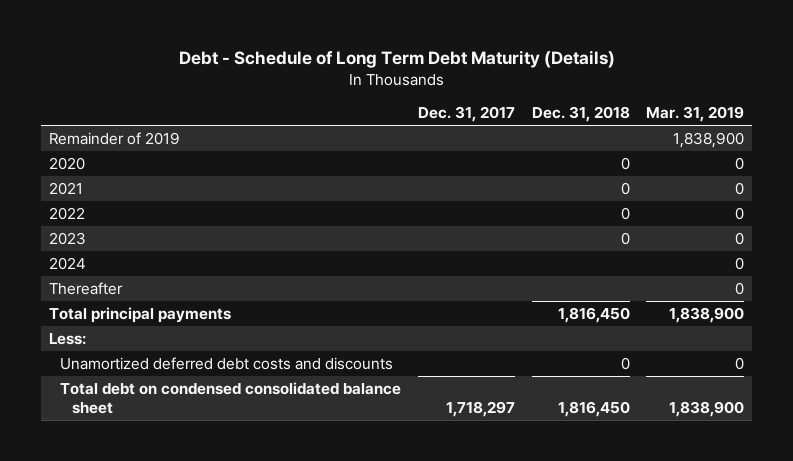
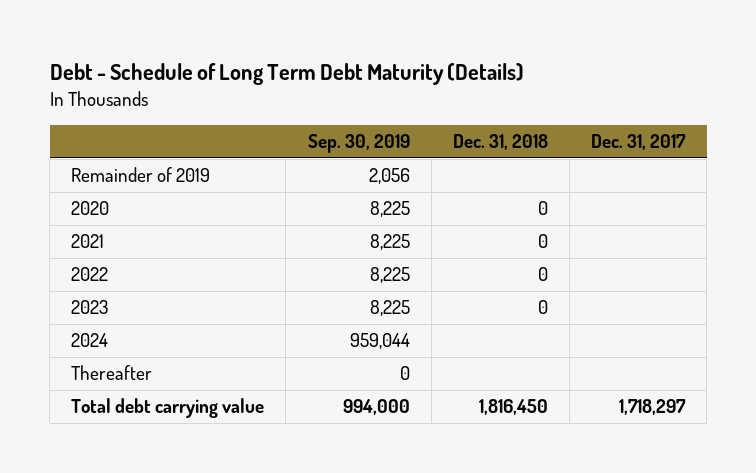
[646,106,745,123] Mar. 31, 2019 -> none
none -> [307,134,410,154] Sep. 30, 2019
[48,306,231,323] Total principal payments -> none
[48,332,86,345] Less: -> none
[60,356,394,370] Unamortized deferred debt costs and discounts -> none
[60,381,402,415] Total debt on condensed consolidated balance sheet -> [71,398,265,419] Total debt carrying value

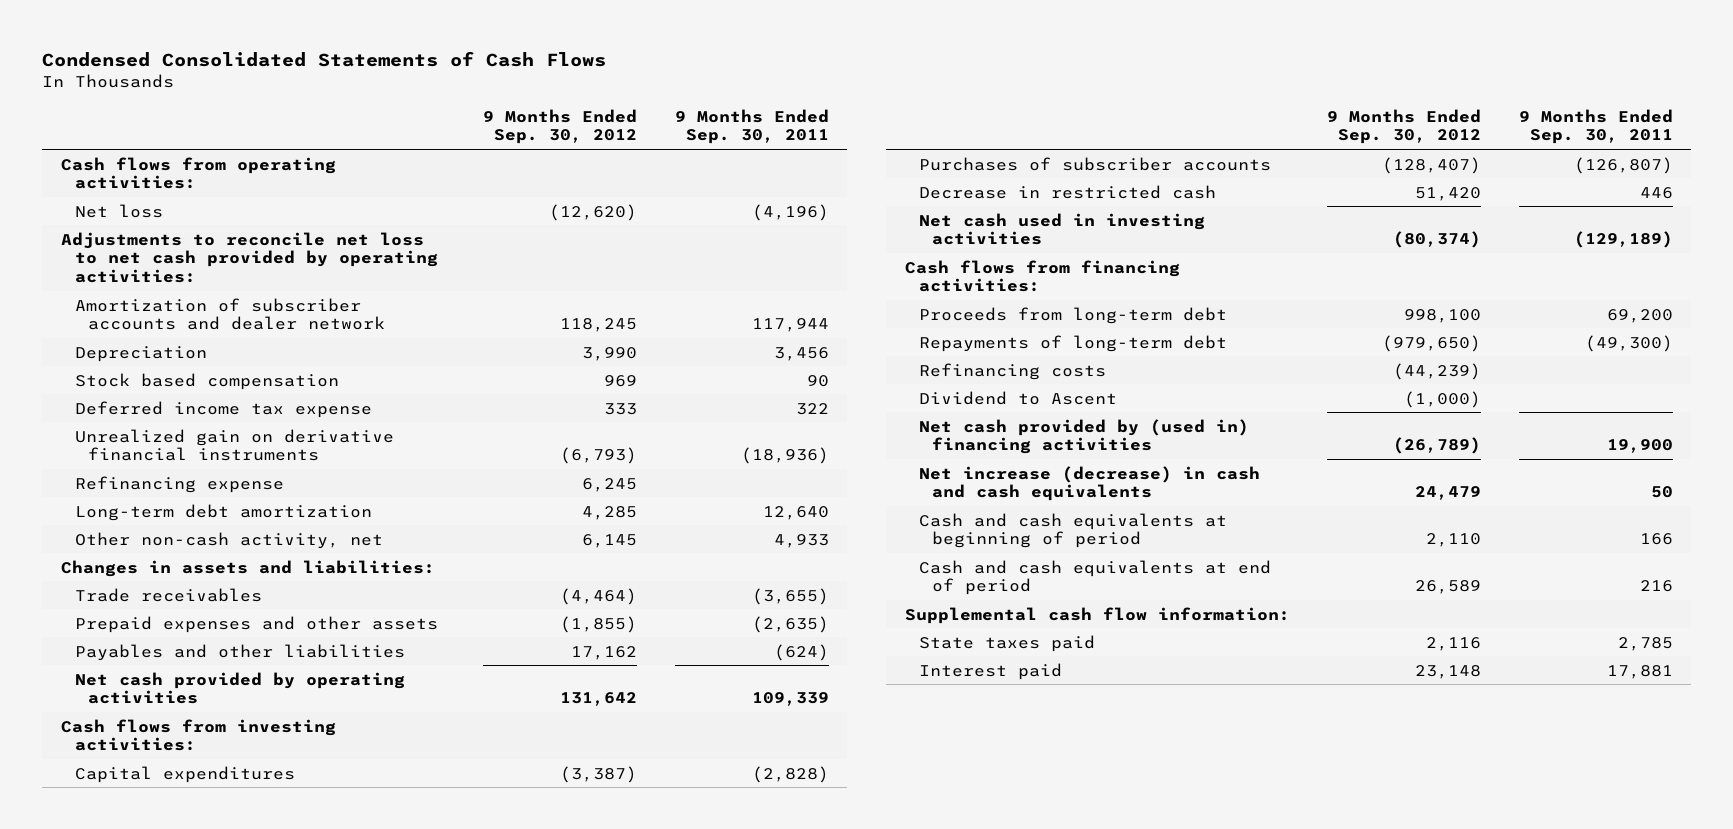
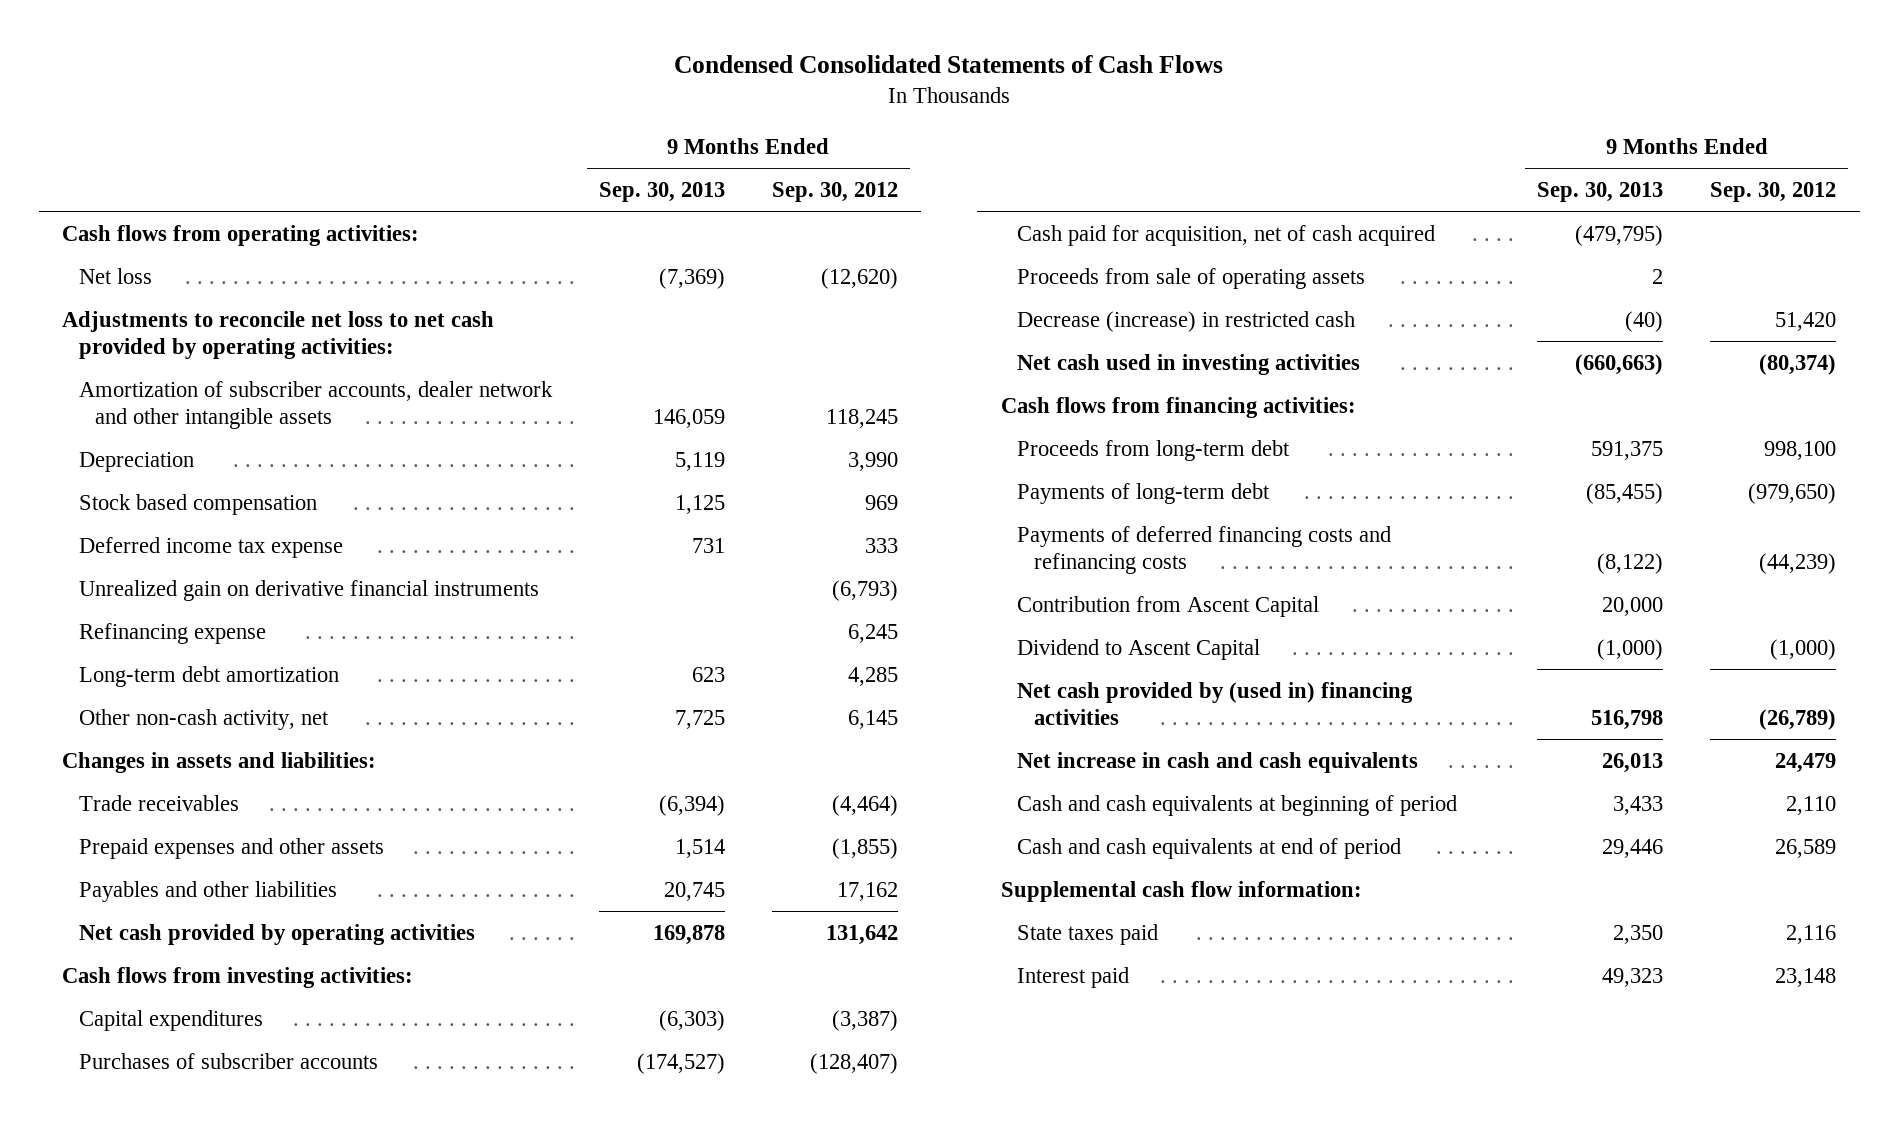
[674,108,829,145] 9 Months Ended Sep. 30, 2011 -> none
none -> [598,182,725,203] Sep. 30, 2013
[74,297,386,331] Amortization of subscriber accounts and dealer network -> [78,380,553,430] Amortization of subscriber accounts, dealer network and other intangible assets
none -> [1017,224,1436,246] Cash paid for acquisition, net of cash acquired
none -> [1017,267,1366,289] Proceeds from sale of operating assets
[918,184,1216,199] Decrease in restricted cash -> [1017,310,1356,332] Decrease (increase) in restricted cash
[918,334,1227,352] Repayments of long-term debt -> [1017,482,1271,504] Payments of long-term debt
[918,362,1106,380] Refinancing costs -> [1017,525,1392,575] Payments of deferred financing costs and refinancing costs
none -> [1017,595,1320,617] Contribution from Ascent Capital
[918,390,1117,405] Dividend to Ascent -> [1017,638,1261,660] Dividend to Ascent Capital
[918,465,1260,502] Net increase (decrease) in cash and cash equivalents -> [1017,751,1419,773] Net increase in cash and cash equivalents

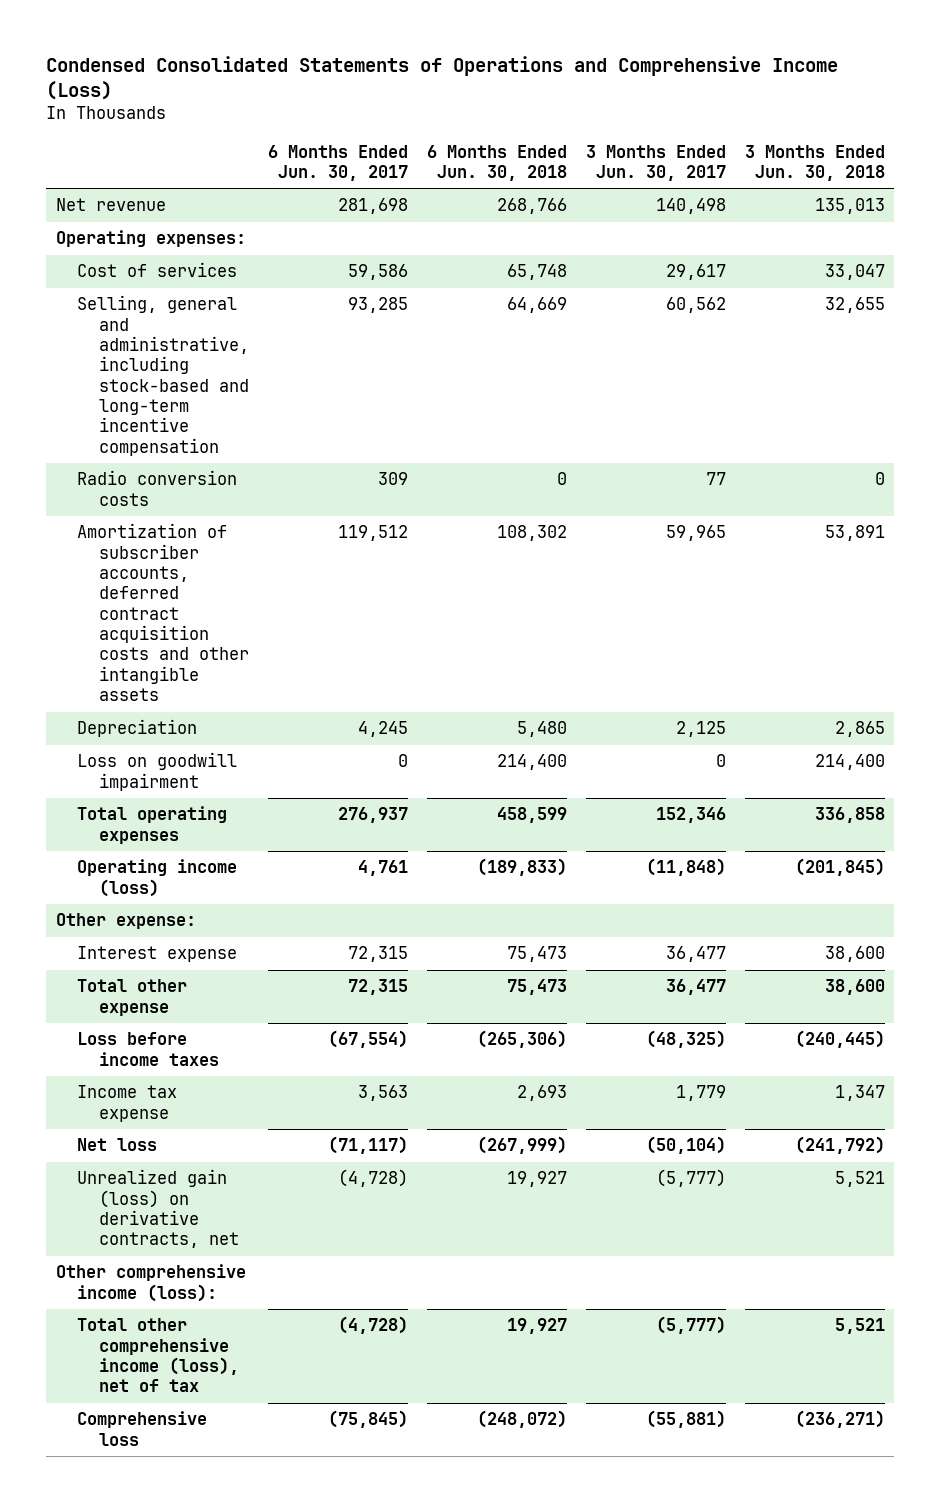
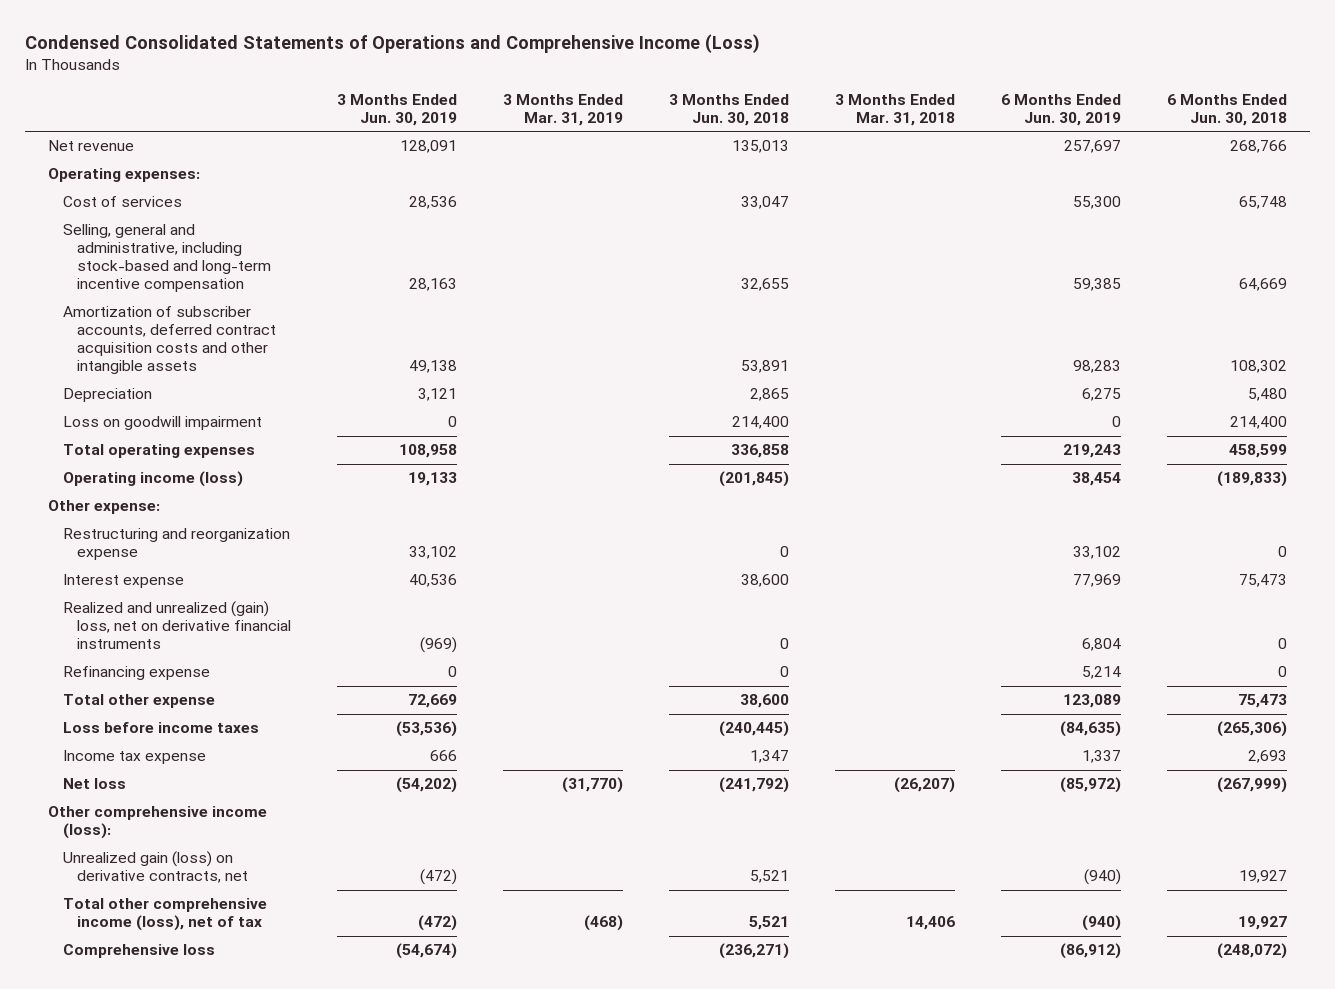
[267,144,408,181] 6 Months Ended Jun. 30, 2017 -> none
[585,144,726,181] 3 Months Ended Jun. 30, 2017 -> none
none -> [336,94,457,127] 3 Months Ended Jun. 30, 2019
none -> [502,94,623,127] 3 Months Ended Mar. 31, 2019
none -> [834,94,955,127] 3 Months Ended Mar. 31, 2018
none -> [1000,94,1121,127] 6 Months Ended Jun. 30, 2019
[77,470,238,506] Radio conversion costs -> none
none -> [62,528,290,561] Restructuring and reorganization expense
none -> [62,601,291,650] Realized and unrealized (gain) loss, net on derivative financial instruments
none -> [62,666,210,681] Refinancing expense
[77,1169,239,1249] Unrealized gain (loss) on derivative contracts, net -> [62,851,248,884] Unrealized gain (loss) on derivative contracts, net

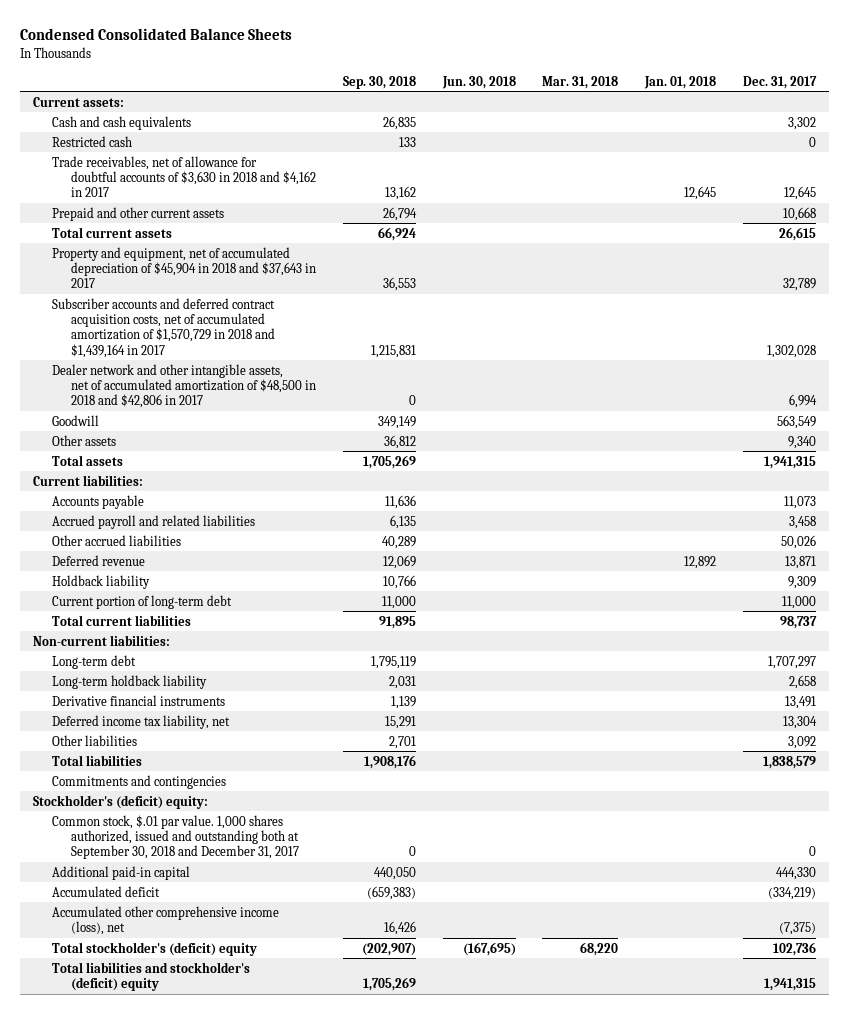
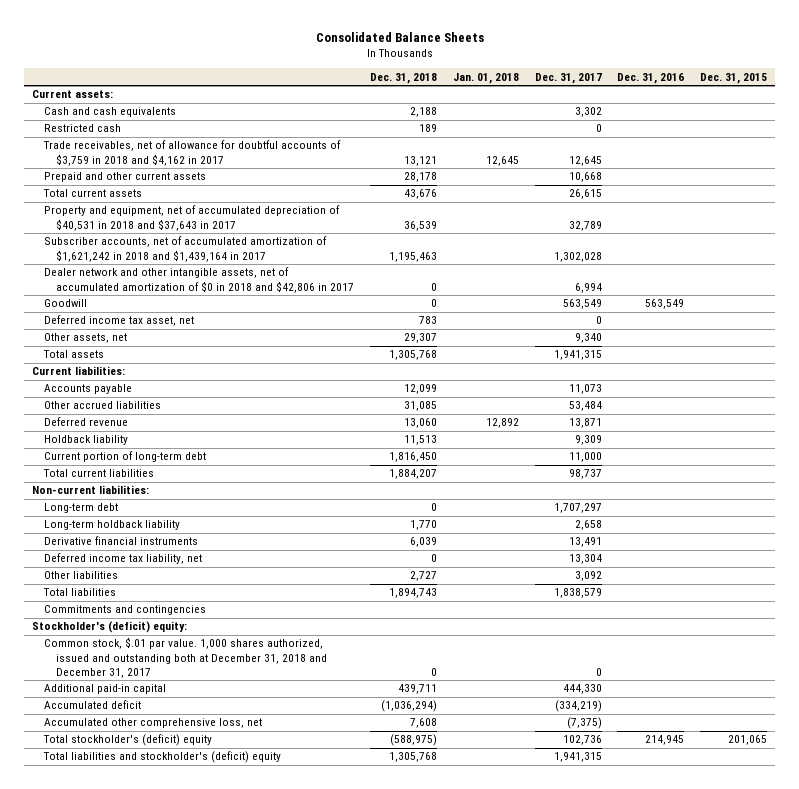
[19,28,292,41] Condensed Consolidated Balance Sheets -> [315,31,484,42] Consolidated Balance Sheets
[342,75,416,89] Sep. 30, 2018 -> none
[441,75,516,89] Jun. 30, 2018 -> none
[542,75,619,89] Mar. 31, 2018 -> none
none -> [369,72,437,84] Dec. 31, 2018
none -> [617,72,685,84] Dec. 31, 2016
none -> [700,72,768,84] Dec. 31, 2015
[52,155,317,198] Trade receivables, net of allowance for doubtful accounts of $3,630 in 2018 and $4,162 in 2017 -> [42,140,341,166] Trade receivables, net of allowance for doubtful accounts of $3,759 in 2018 and $4,162 in 2017
[52,246,317,289] Property and equipment, net of accumulated depreciation of $45,904 in 2018 and $37,643 in 2017 -> [43,205,340,231] Property and equipment, net of accumulated depreciation of $40,531 in 2018 and $37,643 in 2017
[52,297,276,358] Subscriber accounts and deferred contract acquisition costs, net of accumulated amortization of $1,570,729 in 2018 and $1,439,164 in 2017 -> [43,236,327,262] Subscriber accounts, net of accumulated amortization of $1,621,242 in 2018 and $1,439,164 in 2017
[52,363,317,409] Dealer network and other intangible assets, net of accumulated amortization of $48,500 in 2018 and $42,806 in 2017 -> [43,267,355,293] Dealer network and other intangible assets, net of accumulated amortization of $0 in 2018 and $42,806 in 2017
none -> [43,315,194,327] Deferred income tax asset, net
[52,434,117,446] Other assets -> [43,333,127,344] Other assets, net
[52,514,256,529] Accrued payroll and related liabilities -> none
[780,534,816,549] 50,026 -> [568,401,602,412] 53,484
[52,814,300,860] Common stock, $.01 par value. 1,000 shares authorized, issued and outstanding both at September 30, 2018 and December 31, 2017 -> [43,637,328,678] Common stock, $.01 par value. 1,000 shares authorized, issued and outstanding both at December 31, 2018 and December 31, 2017
[52,905,280,935] Accumulated other comprehensive income (loss), net -> [43,718,262,729] Accumulated other comprehensive loss, net

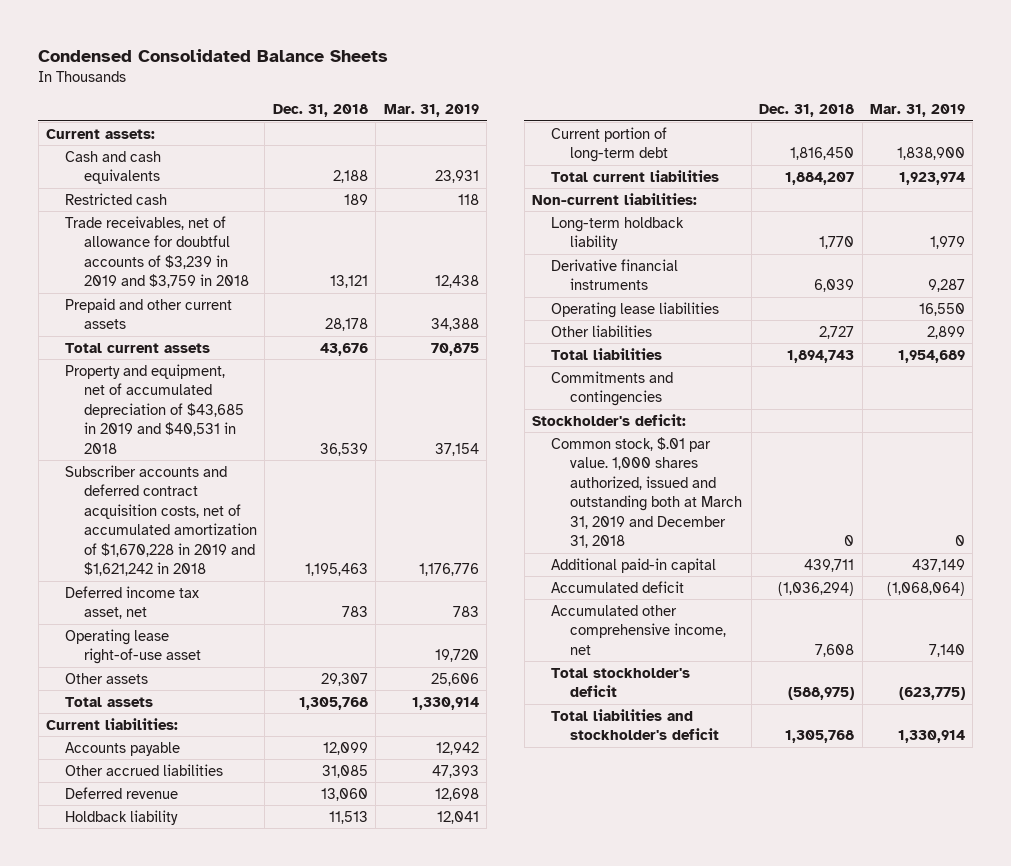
[315,31,484,42] Consolidated Balance Sheets -> [38,48,389,62] Condensed Consolidated Balance Sheets
[452,72,519,84] Jan. 01, 2018 -> none
[534,72,602,84] Dec. 31, 2017 -> none
[617,72,685,84] Dec. 31, 2016 -> none
[700,72,768,84] Dec. 31, 2015 -> none
none -> [383,104,479,118] Mar. 31, 2019
[42,140,341,166] Trade receivables, net of allowance for doubtful accounts of $3,759 in 2018 and $4,162 in 2017 -> [65,215,250,289] Trade receivables, net of allowance for doubtful accounts of $3,239 in 2019 and $3,759 in 2018
[43,267,355,293] Dealer network and other intangible assets, net of accumulated amortization of $0 in 2018 and $42,806 in 2017 -> none
[43,299,87,308] Goodwill -> none
[43,205,340,231] Property and equipment, net of accumulated depreciation of $40,531 in 2018 and $37,643 in 2017 -> [65,363,245,454] Property and equipment, net of accumulated depreciation of $43,685 in 2019 and $40,531 in 2018
[43,236,327,262] Subscriber accounts, net of accumulated amortization of $1,621,242 in 2018 and $1,439,164 in 2017 -> [65,464,258,577] Subscriber accounts and deferred contract acquisition costs, net of accumulated amortization of $1,670,228 in 2019 and $1,621,242 in 2018
none -> [65,628,202,665] Operating lease right-of-use asset
[43,333,127,344] Other assets, net -> [65,672,149,684] Other assets
[43,503,118,514] Long-term debt -> none
[43,553,202,565] Deferred income tax liability, net -> none
none -> [551,301,720,318] Operating lease liabilities
[31,621,187,634] Stockholder's (deficit) equity: -> [532,413,687,426] Stockholder's deficit:
[43,637,328,678] Common stock, $.01 par value. 1,000 shares authorized, issued and outstanding both at December 31, 2018 and December 31, 2017 -> [551,436,743,549] Common stock, $.01 par value. 1,000 shares authorized, issued and outstanding both at March 31, 2019 and December 31, 2018
[43,718,262,729] Accumulated other comprehensive loss, net -> [551,604,727,655] Accumulated other comprehensive income, net
[42,734,212,747] Total stockholder's (deficit) equity -> [551,667,691,698] Total stockholder's deficit
[42,751,281,764] Total liabilities and stockholder's (deficit) equity -> [551,708,720,741] Total liabilities and stockholder's deficit

